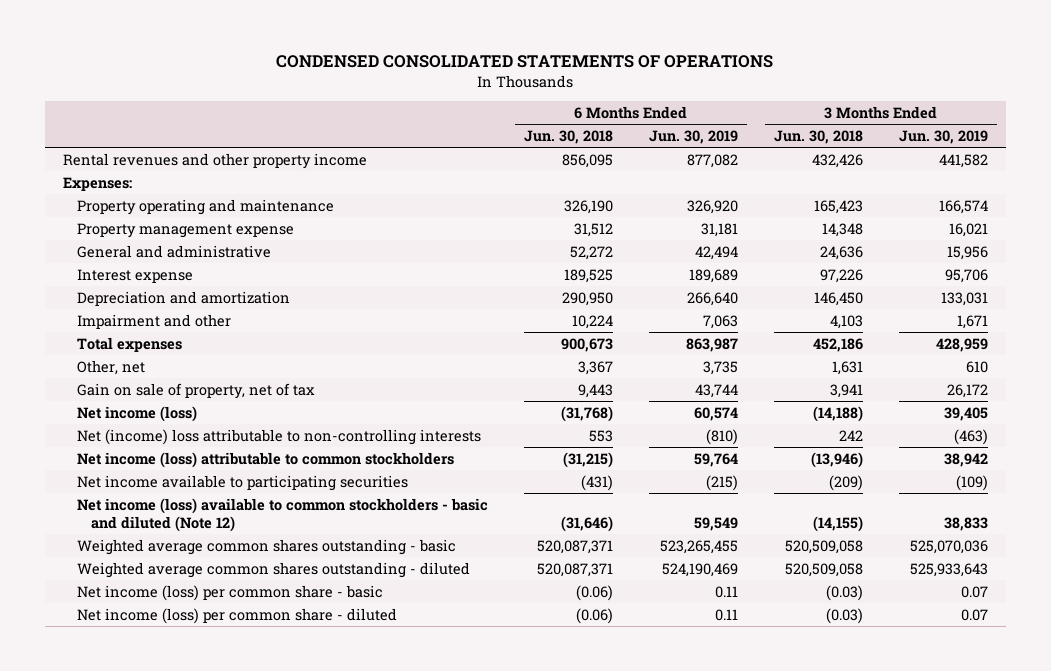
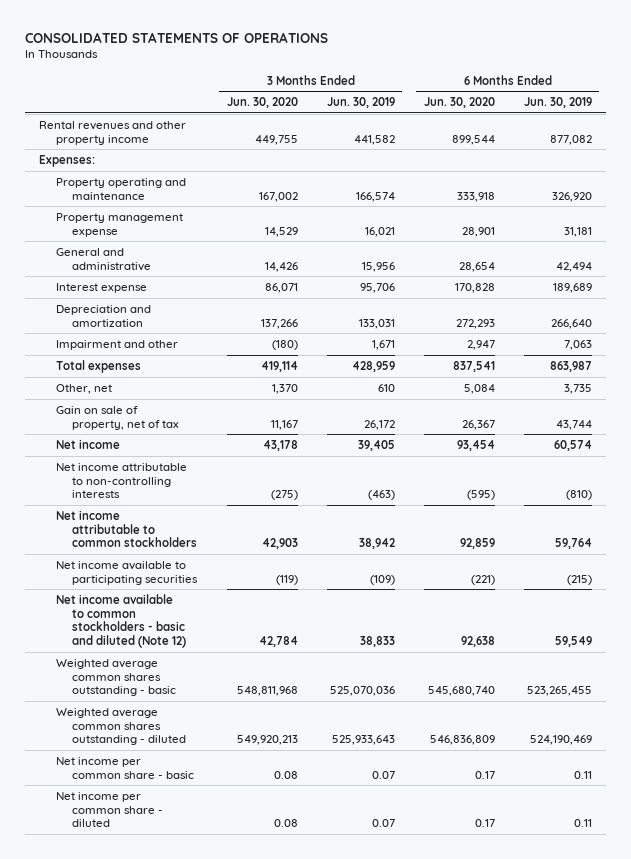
[276,55,774,69] CONDENSED CONSOLIDATED STATEMENTS OF OPERATIONS -> [24,31,328,43] CONSOLIDATED STATEMENTS OF OPERATIONS
[523,129,613,144] Jun. 30, 2018 -> none
[773,129,863,144] Jun. 30, 2018 -> none
none -> [226,97,298,109] Jun. 30, 2020
none -> [423,97,495,109] Jun. 30, 2020
[76,405,197,422] Net income (loss) -> [55,438,120,449] Net income
[76,428,481,445] Net (income) loss attributable to non-controlling interests -> [55,462,187,499] Net income attributable to non-controlling interests
[76,451,454,468] Net income (loss) attributable to common stockholders -> [55,509,198,548] Net income attributable to common stockholders
[76,497,488,532] Net income (loss) available to common stockholders - basic and diluted (Note 12) -> [55,593,187,649] Net income available to common stockholders - basic and diluted (Note 12)
[76,584,383,601] Net income (loss) per common share - basic -> [55,756,195,779] Net income per common share - basic
[76,607,397,624] Net income (loss) per common share - diluted -> [55,791,164,828] Net income per common share - diluted

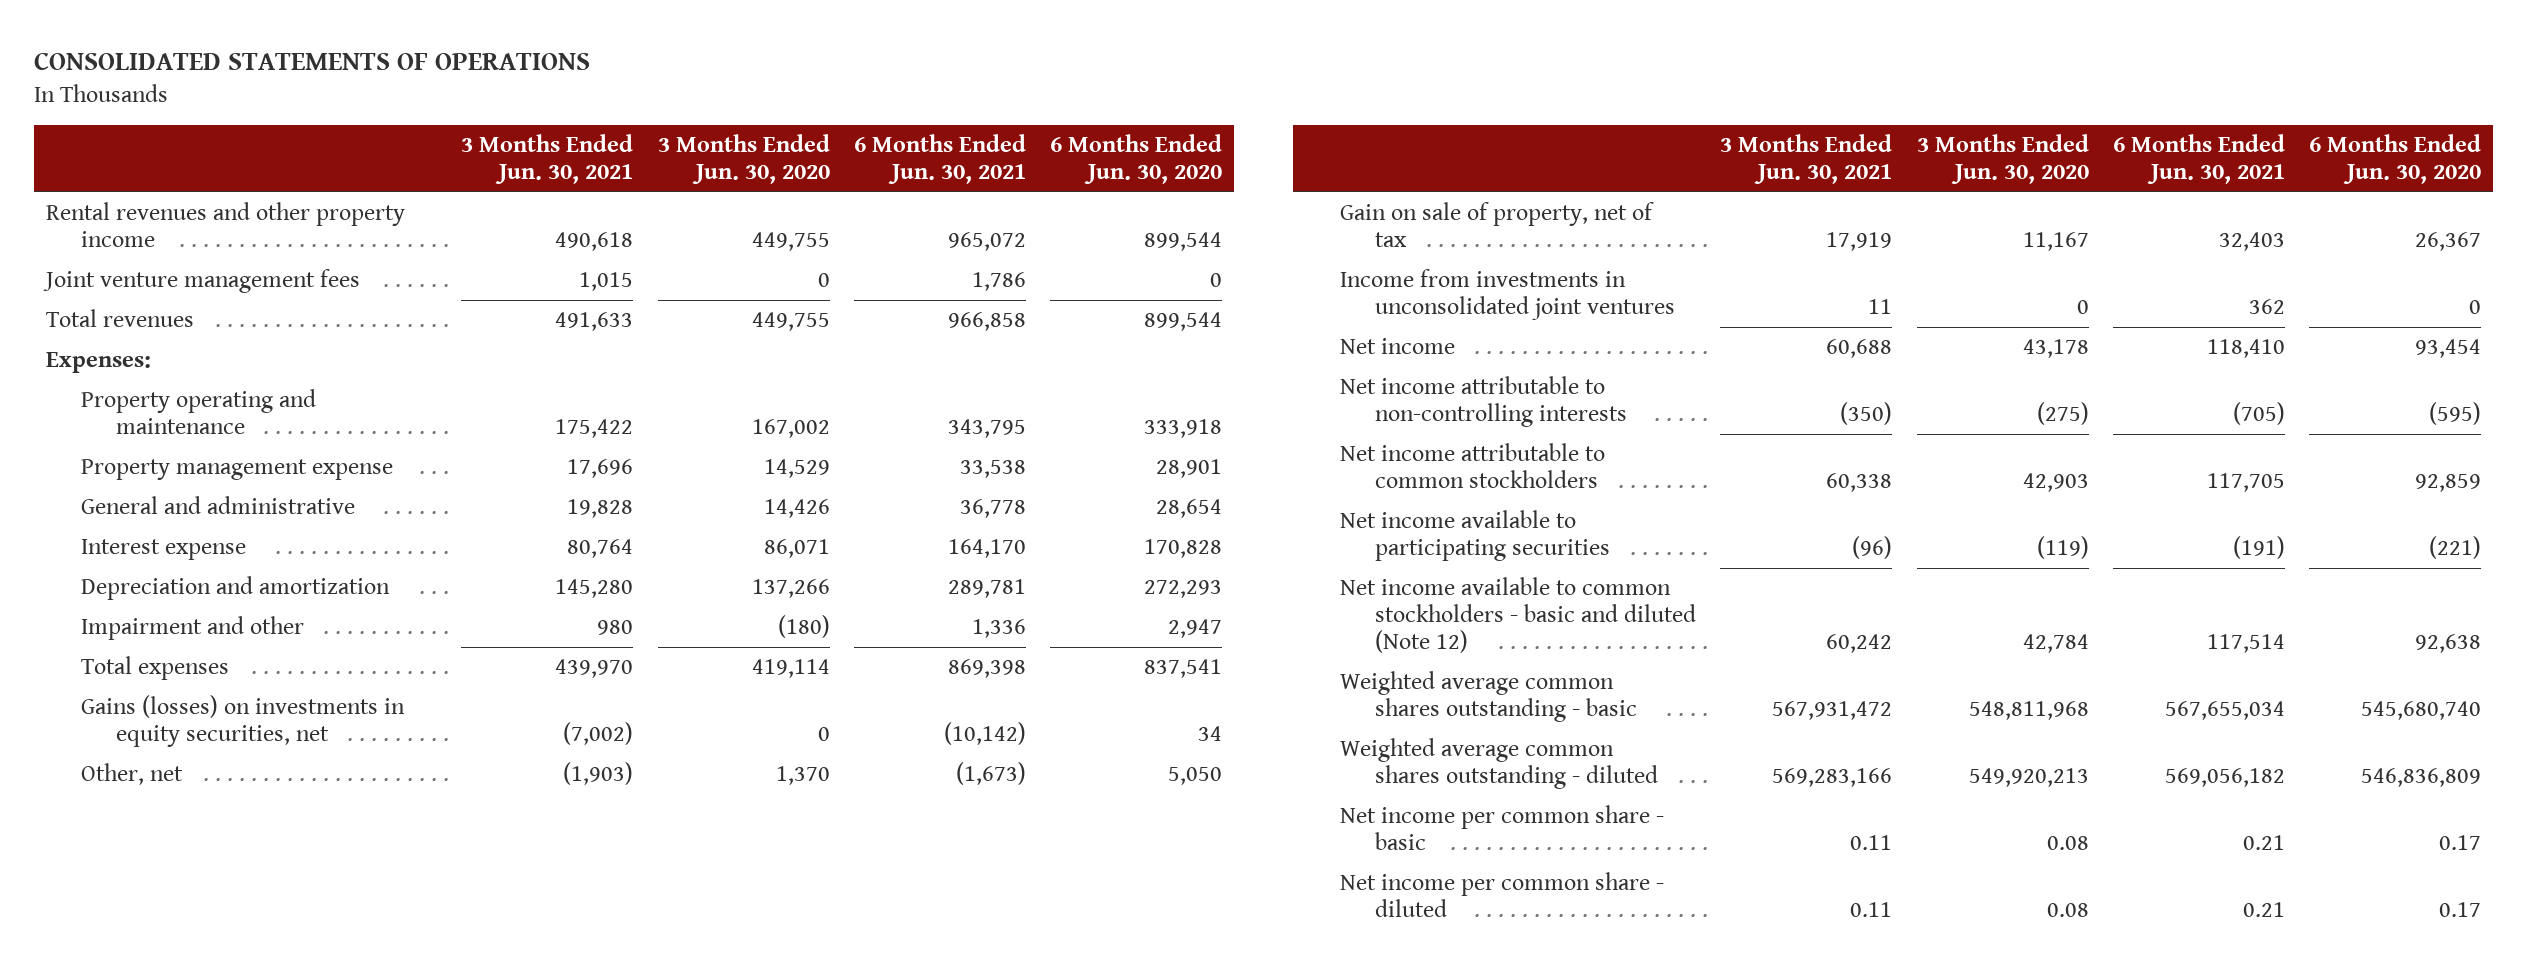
[326,97,395,109] Jun. 30, 2019 -> none
[523,97,592,109] Jun. 30, 2019 -> none
none -> [461,133,634,184] 3 Months Ended Jun. 30, 2021
none -> [854,133,1027,184] 6 Months Ended Jun. 30, 2021
none -> [43,269,361,294] Joint venture management fees
none -> [46,309,195,328] Total revenues
none -> [81,695,406,748] Gains (losses) on investments in equity securities, net
[463,383,495,394] 5,084 -> [1168,767,1223,786] 5,050
none -> [1339,269,1675,321] Income from investments in unconsolidated joint ventures

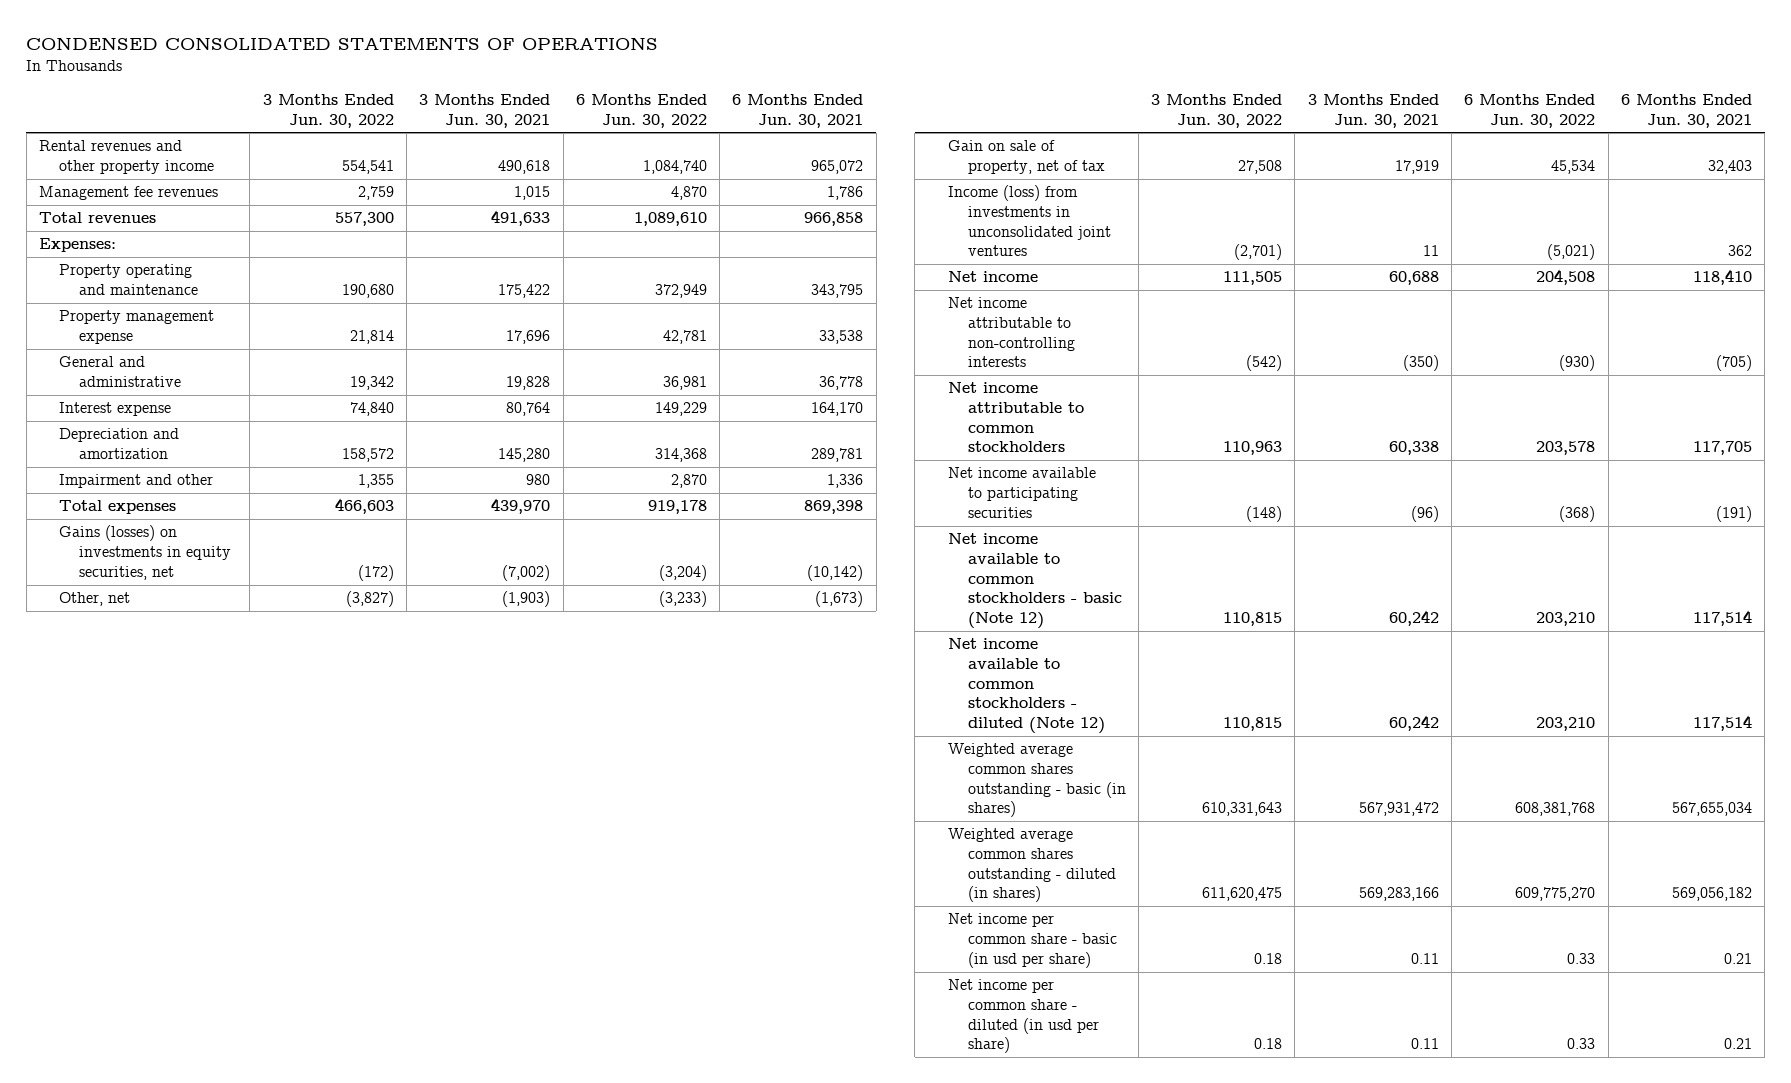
[33,52,590,71] CONSOLIDATED STATEMENTS OF OPERATIONS -> [26,37,659,51] CONDENSED CONSOLIDATED STATEMENTS OF OPERATIONS
[657,133,830,184] 3 Months Ended Jun. 30, 2020 -> none
[1050,133,1223,184] 6 Months Ended Jun. 30, 2020 -> none
none -> [262,93,394,128] 3 Months Ended Jun. 30, 2022
none -> [575,93,707,128] 6 Months Ended Jun. 30, 2022
[43,269,361,294] Joint venture management fees -> [39,186,219,201] Management fee revenues
[1339,269,1675,321] Income from investments in unconsolidated joint ventures -> [947,185,1111,257] Income (loss) from investments in unconsolidated joint ventures
[1339,577,1696,654] Net income available to common stockholders - basic and diluted (Note 12) -> [947,533,1122,629] Net income available to common stockholders - basic (Note 12)
none -> [947,638,1105,734] Net income available to common stockholders - diluted (Note 12)
[1339,671,1637,723] Weighted average common shares outstanding - basic -> [947,743,1126,818] Weighted average common shares outstanding - basic (in shares)
[1339,738,1658,790] Weighted average common shares outstanding - diluted -> [947,828,1116,903] Weighted average common shares outstanding - diluted (in shares)
[1339,805,1664,851] Net income per common share - basic -> [947,913,1117,968] Net income per common share - basic (in usd per share)
[1339,872,1664,918] Net income per common share - diluted -> [947,979,1099,1054] Net income per common share - diluted (in usd per share)

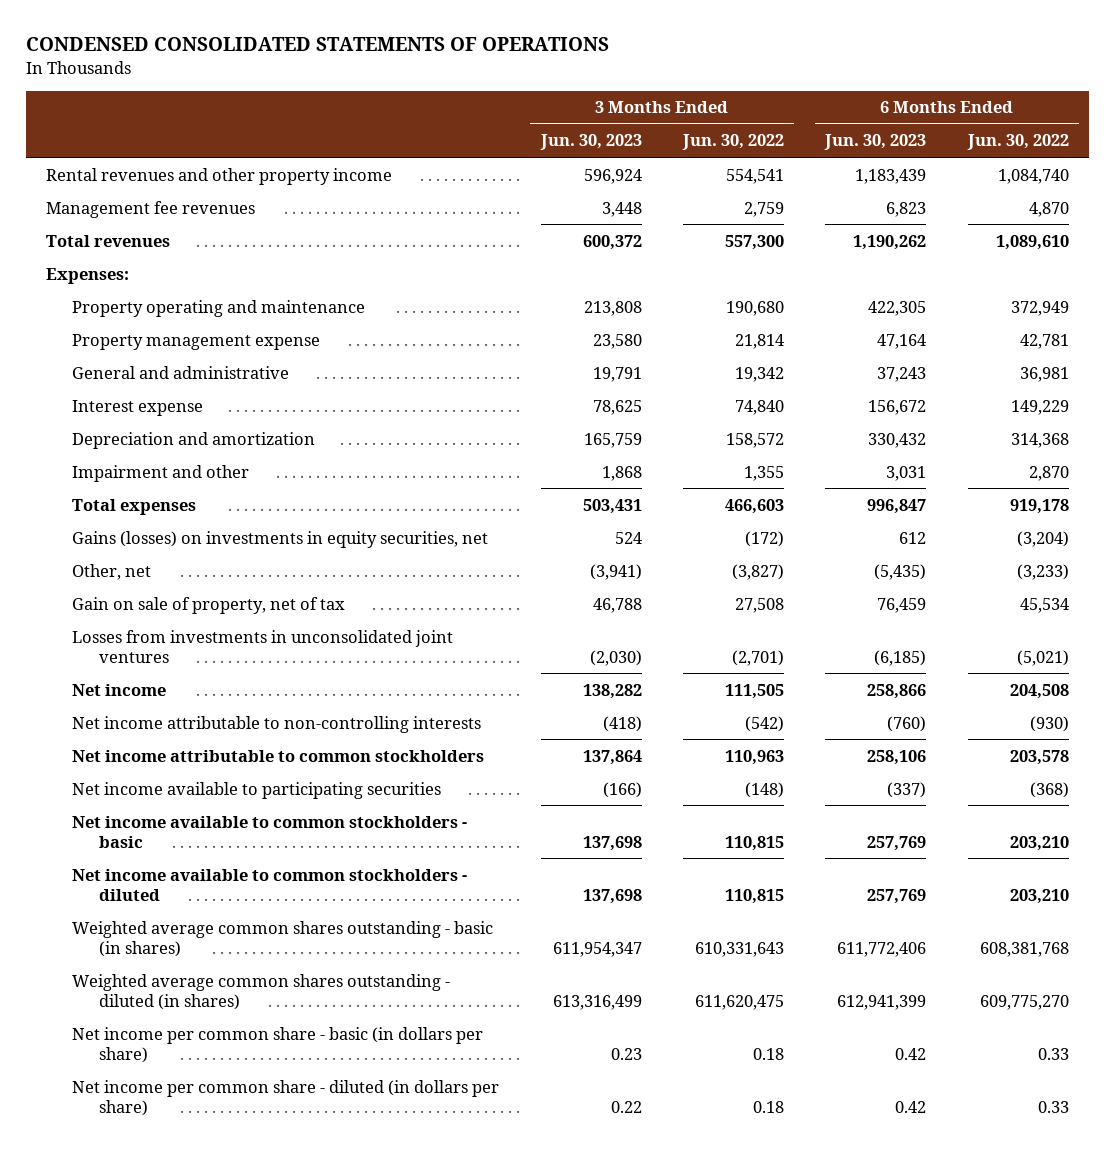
[419,93,551,128] 3 Months Ended Jun. 30, 2021 -> none
[732,93,864,128] 6 Months Ended Jun. 30, 2021 -> none
none -> [539,134,642,151] Jun. 30, 2023
none -> [824,134,927,151] Jun. 30, 2023
[947,185,1111,257] Income (loss) from investments in unconsolidated joint ventures -> [72,629,454,663] Losses from investments in unconsolidated joint ventures
[947,533,1122,629] Net income available to common stockholders - basic (Note 12) -> [72,815,468,848] Net income available to common stockholders - basic
[947,638,1105,734] Net income available to common stockholders - diluted (Note 12) -> [72,868,468,901] Net income available to common stockholders - diluted
[947,913,1117,968] Net income per common share - basic (in usd per share) -> [72,1026,484,1063] Net income per common share - basic (in dollars per share)
[947,979,1099,1054] Net income per common share - diluted (in usd per share) -> [72,1079,500,1116] Net income per common share - diluted (in dollars per share)

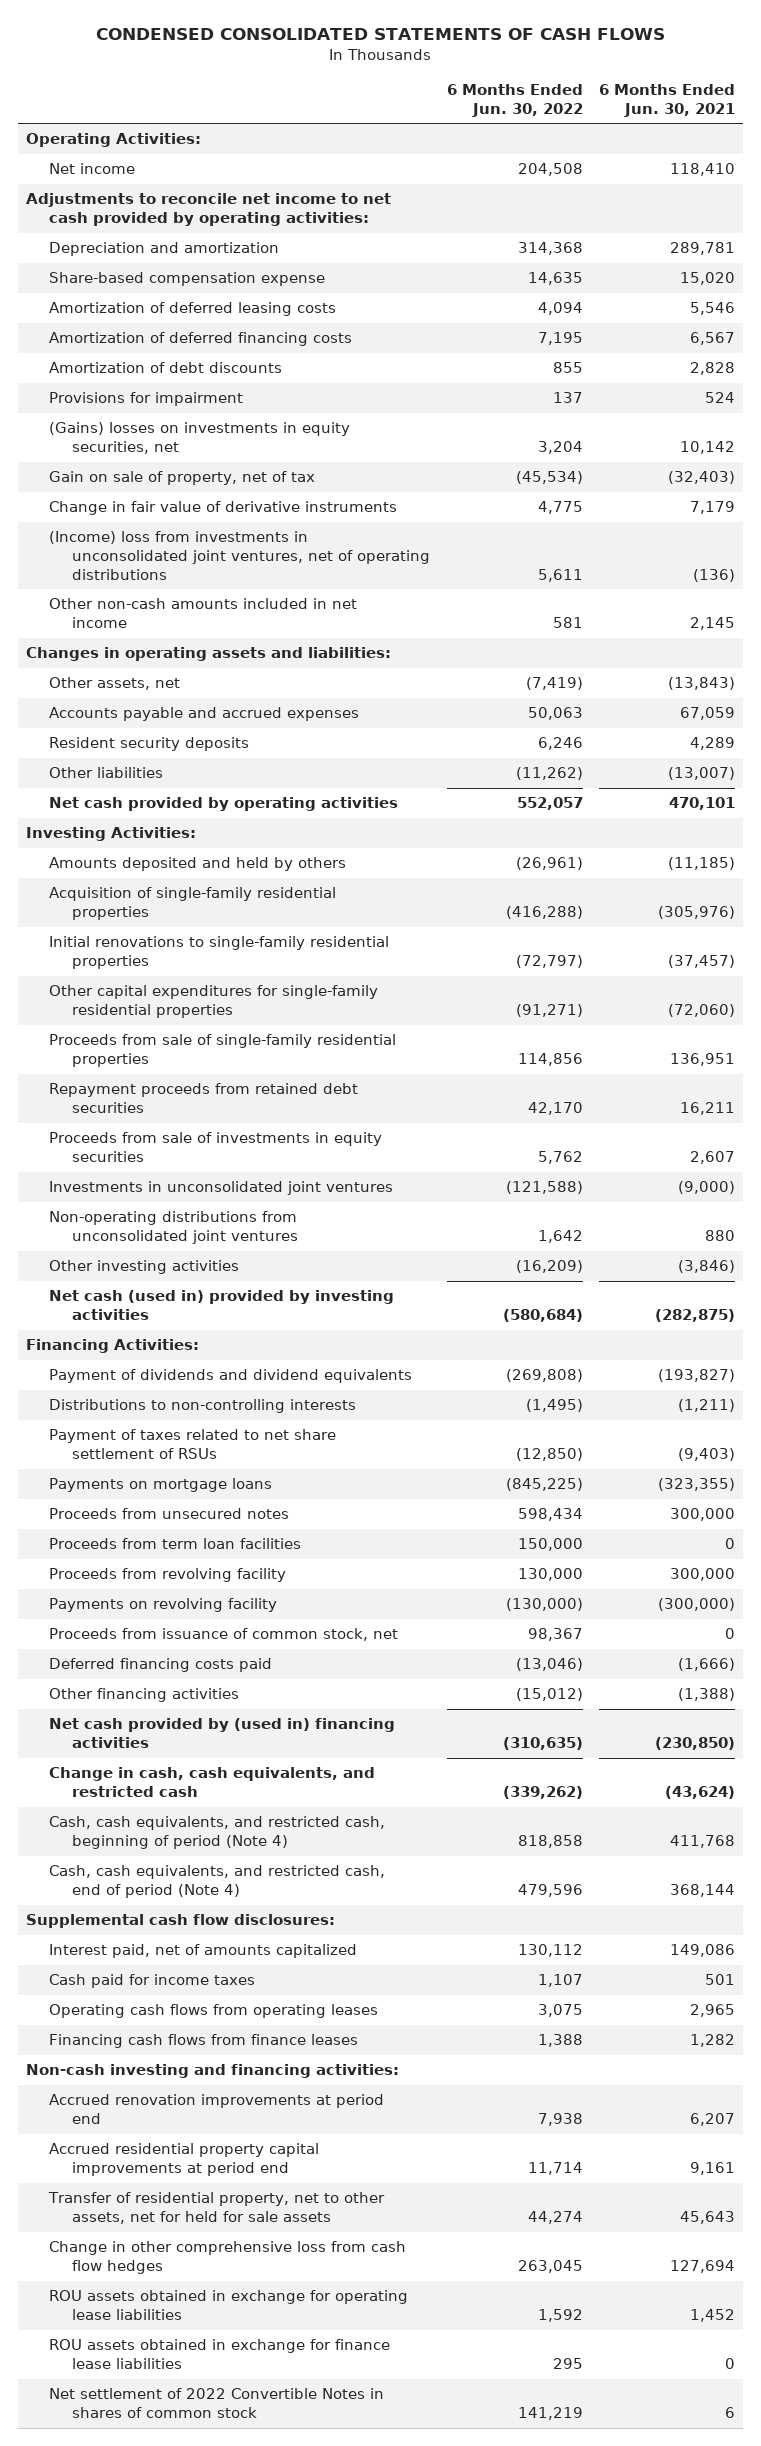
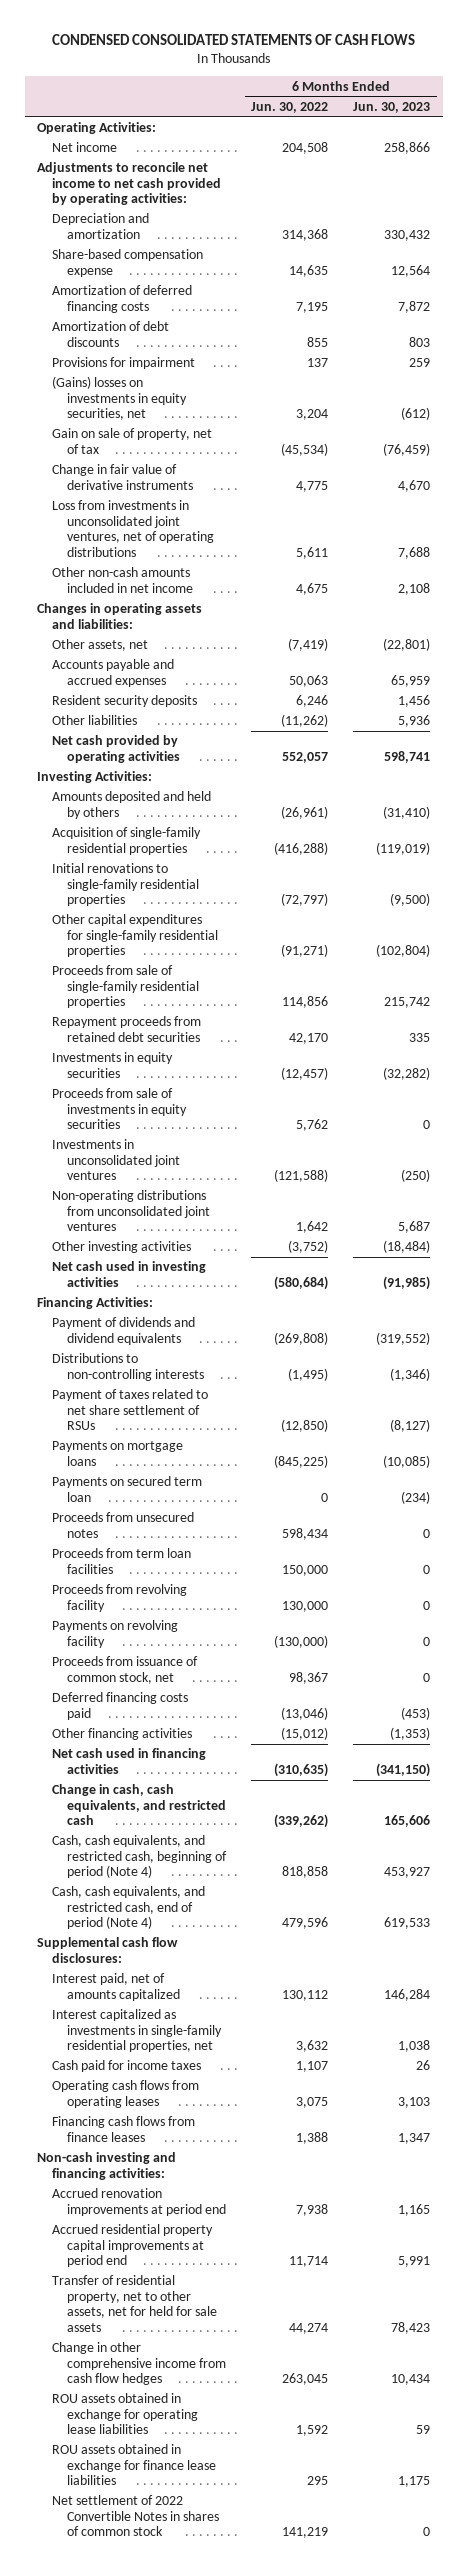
[599,84,736,117] 6 Months Ended Jun. 30, 2021 -> none
none -> [353,101,431,113] Jun. 30, 2023
[49,302,337,317] Amortization of deferred leasing costs -> none
[49,531,431,580] (Income) loss from investments in unconsolidated joint ventures, net of operating distributions -> [51,500,214,557] Loss from investments in unconsolidated joint ventures, net of operating distributions
[552,617,583,629] 581 -> [295,582,328,595] 4,675
none -> [51,1052,173,1078] Investments in equity securities
[515,1260,583,1274] (16,209) -> [287,1240,328,1254] (3,752)
[49,1290,395,1321] Net cash (used in) provided by investing activities -> [51,1261,206,1287] Net cash used in investing activities
none -> [51,1476,202,1502] Payments on secured term loan
[49,1718,396,1749] Net cash provided by (used in) financing activities -> [51,1748,206,1774] Net cash used in financing activities
none -> [51,2009,222,2053] Interest capitalized as investments in single-family residential properties, net
[49,2241,407,2275] Change in other comprehensive loss from cash flow hedges -> [51,2342,226,2386] Change in other comprehensive income from cash flow hedges

